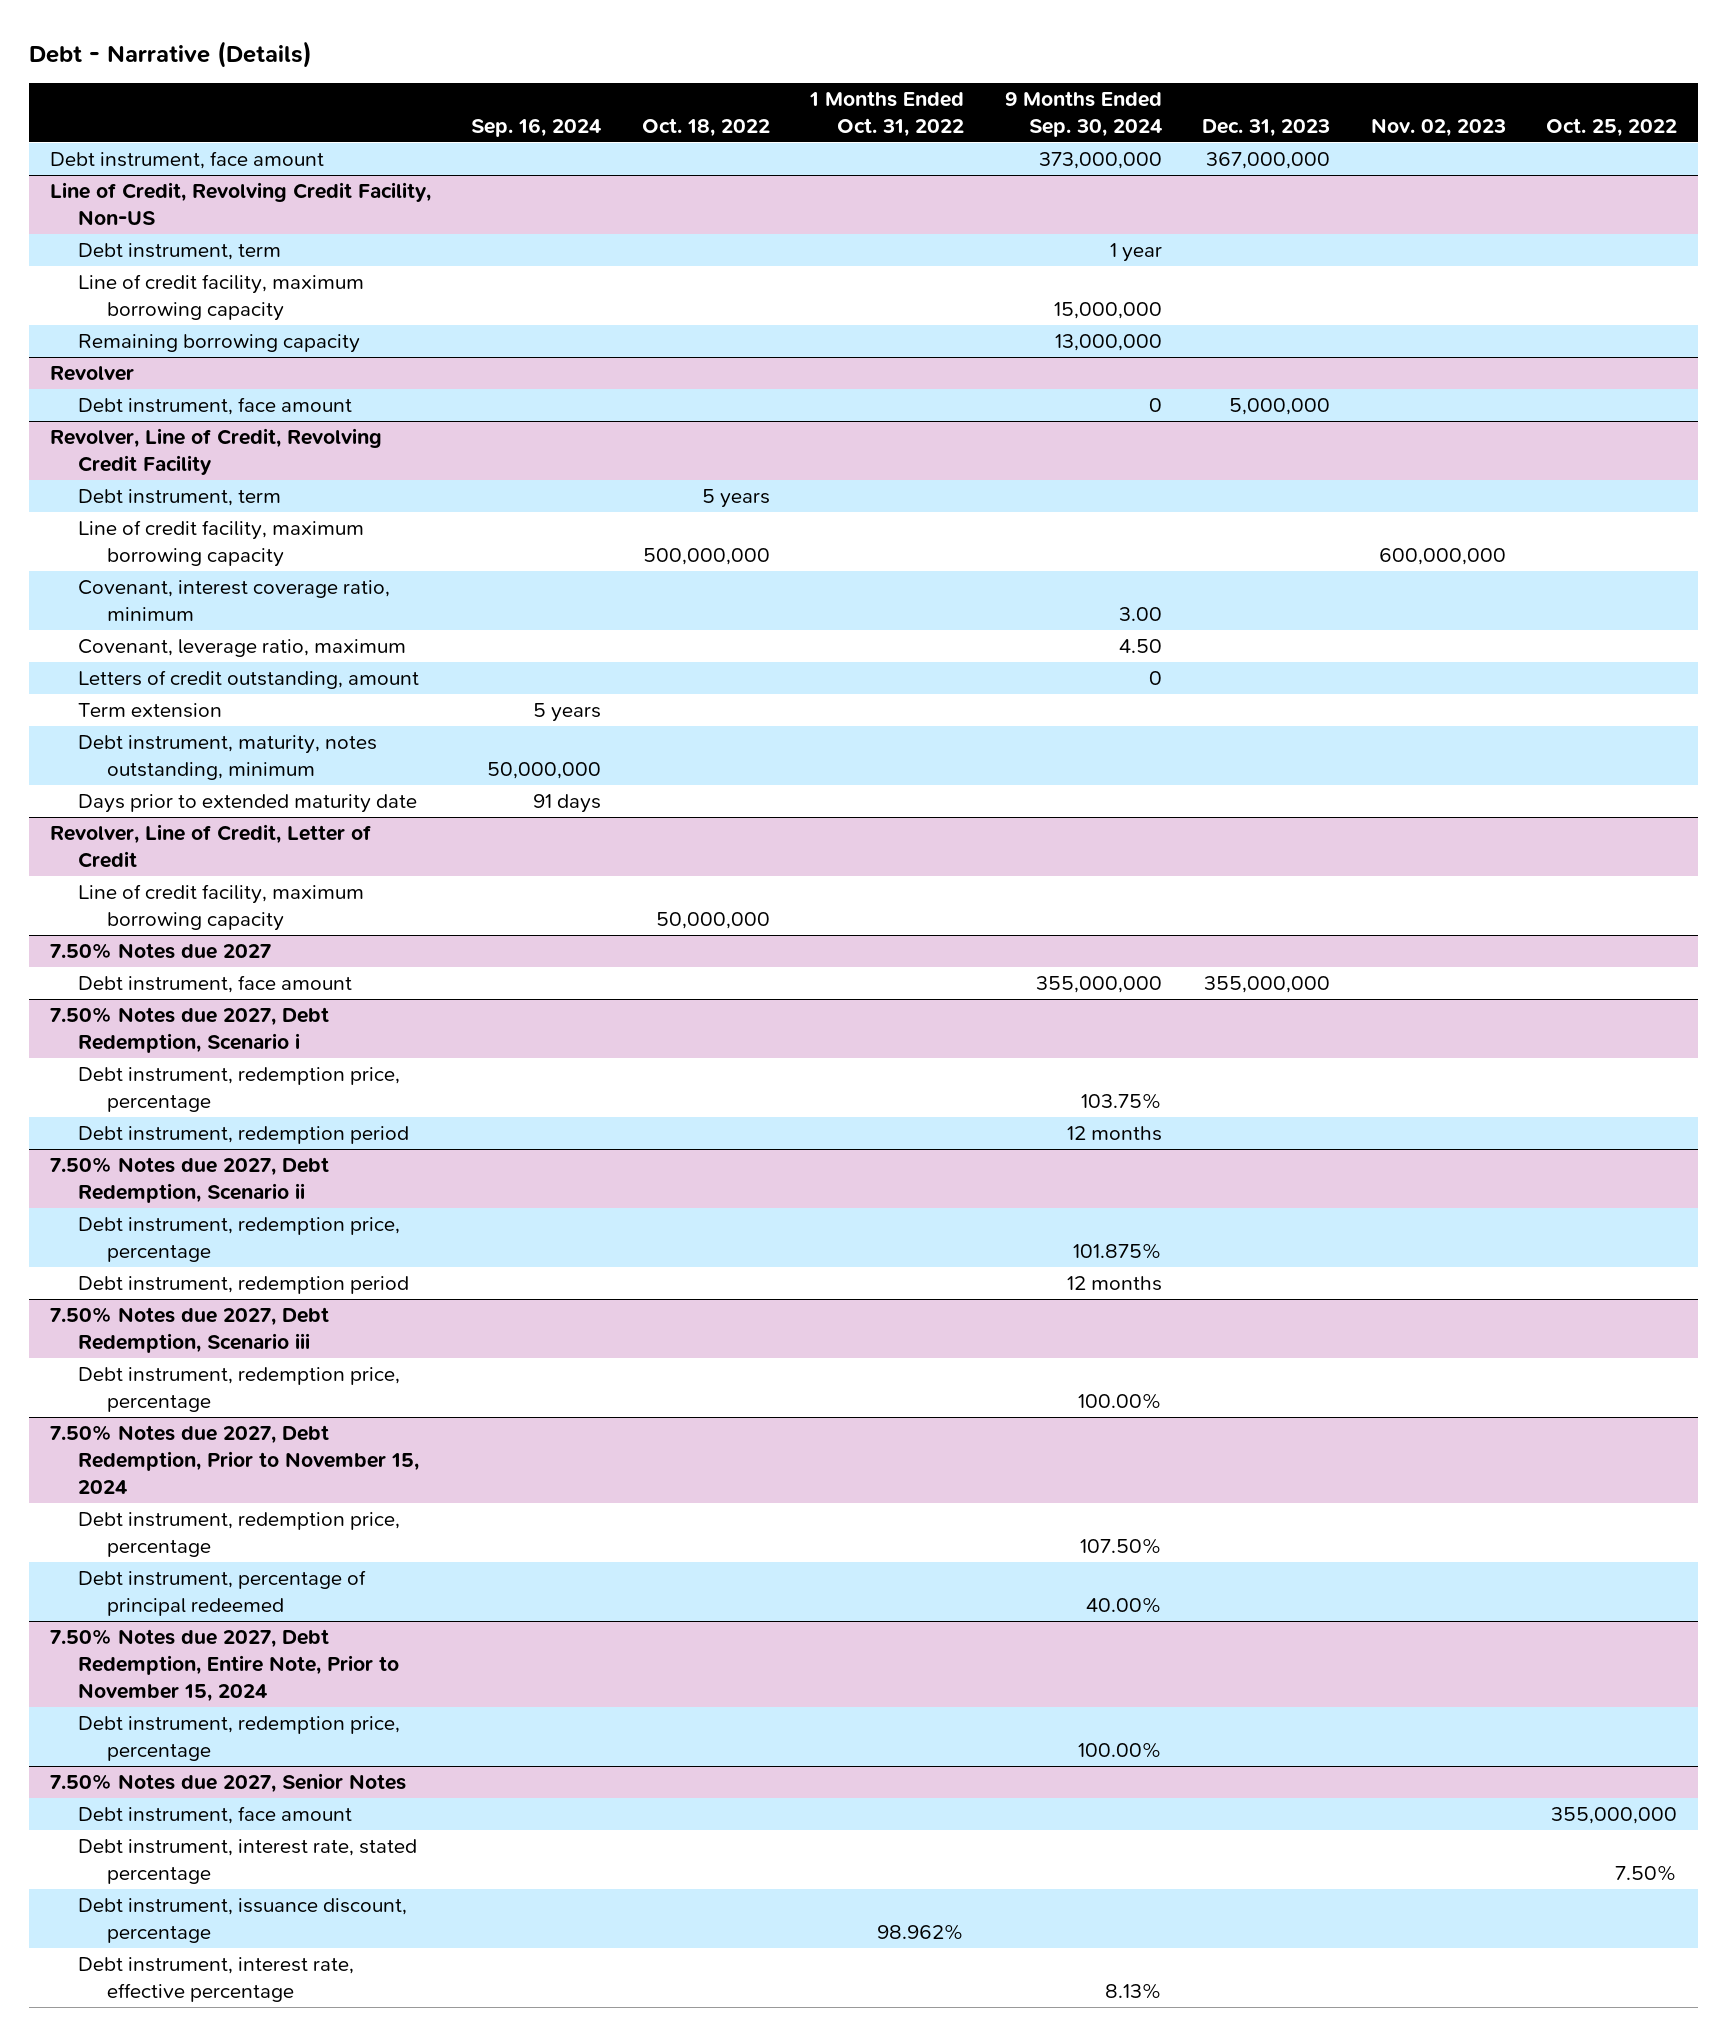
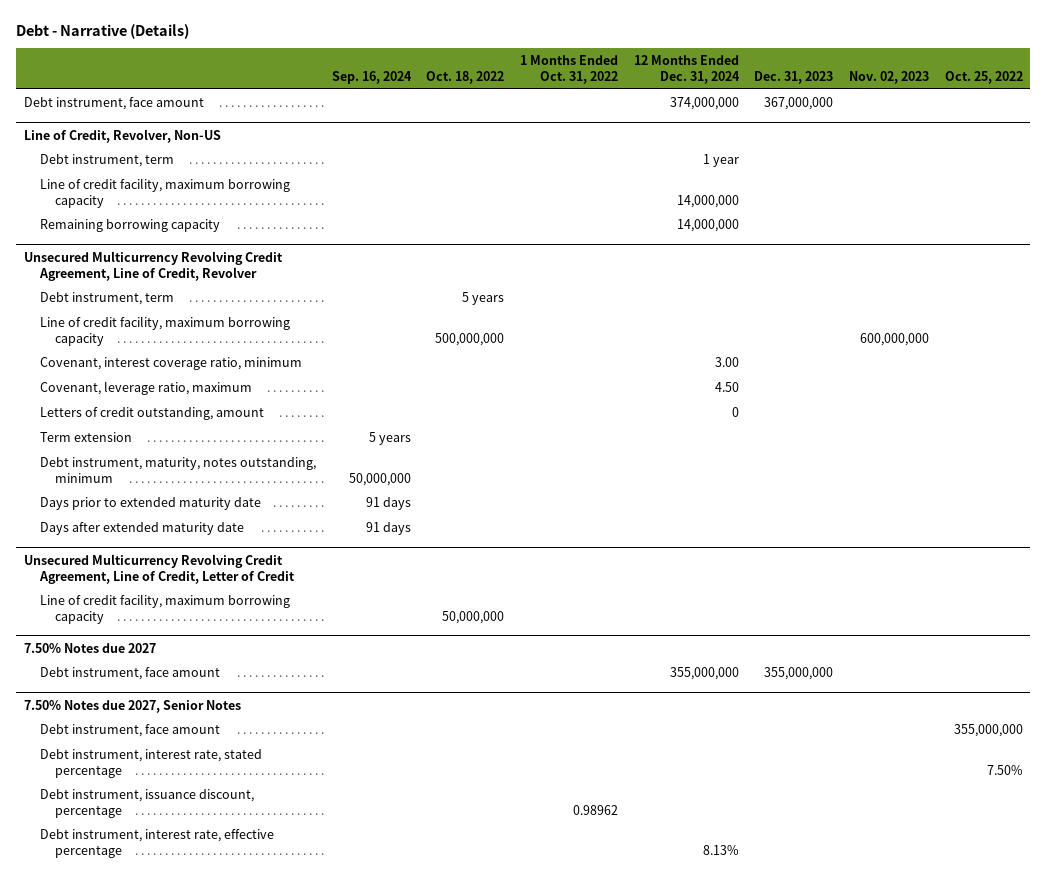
[1004,91,1162,137] 9 Months Ended Sep. 30, 2024 -> none
none -> [633,55,740,84] 12 Months Ended Dec. 31, 2024
[49,182,431,225] Line of Credit, Revolving Credit Facility, Non-US -> [24,128,222,143] Line of Credit, Revolver, Non-US
[49,366,134,382] Revolver -> none
[78,397,353,416] Debt instrument, face amount -> none
[49,428,382,475] Revolver, Line of Credit, Revolving Credit Facility -> [24,250,284,281] Unsecured Multicurrency Revolving Credit Agreement, Line of Credit, Revolver
none -> [39,521,244,535] Days after extended maturity date
[49,824,372,868] Revolver, Line of Credit, Letter of Credit -> [24,553,295,584] Unsecured Multicurrency Revolving Credit Agreement, Line of Credit, Letter of Credit
[49,1007,329,1053] 7.50% Notes due 2027, Debt Redemption, Scenario i -> none
[78,1067,401,1112] Debt instrument, redemption price, percentage -> none
[78,1126,410,1145] Debt instrument, redemption period -> none
[49,1157,329,1203] 7.50% Notes due 2027, Debt Redemption, Scenario ii -> none
[78,1217,401,1262] Debt instrument, redemption price, percentage -> none
[78,1276,410,1295] Debt instrument, redemption period -> none
[49,1307,329,1353] 7.50% Notes due 2027, Debt Redemption, Scenario iii -> none
[78,1367,401,1412] Debt instrument, redemption price, percentage -> none
[49,1425,420,1494] 7.50% Notes due 2027, Debt Redemption, Prior to November 15, 2024 -> none
[78,1512,401,1557] Debt instrument, redemption price, percentage -> none
[78,1570,367,1616] Debt instrument, percentage of principal redeemed -> none
[49,1629,400,1702] 7.50% Notes due 2027, Debt Redemption, Entire Note, Prior to November 15, 2024 -> none
[78,1716,401,1761] Debt instrument, redemption price, percentage -> none
[877,1923,965,1940] 98.962% -> [572,804,618,815] 0.98962

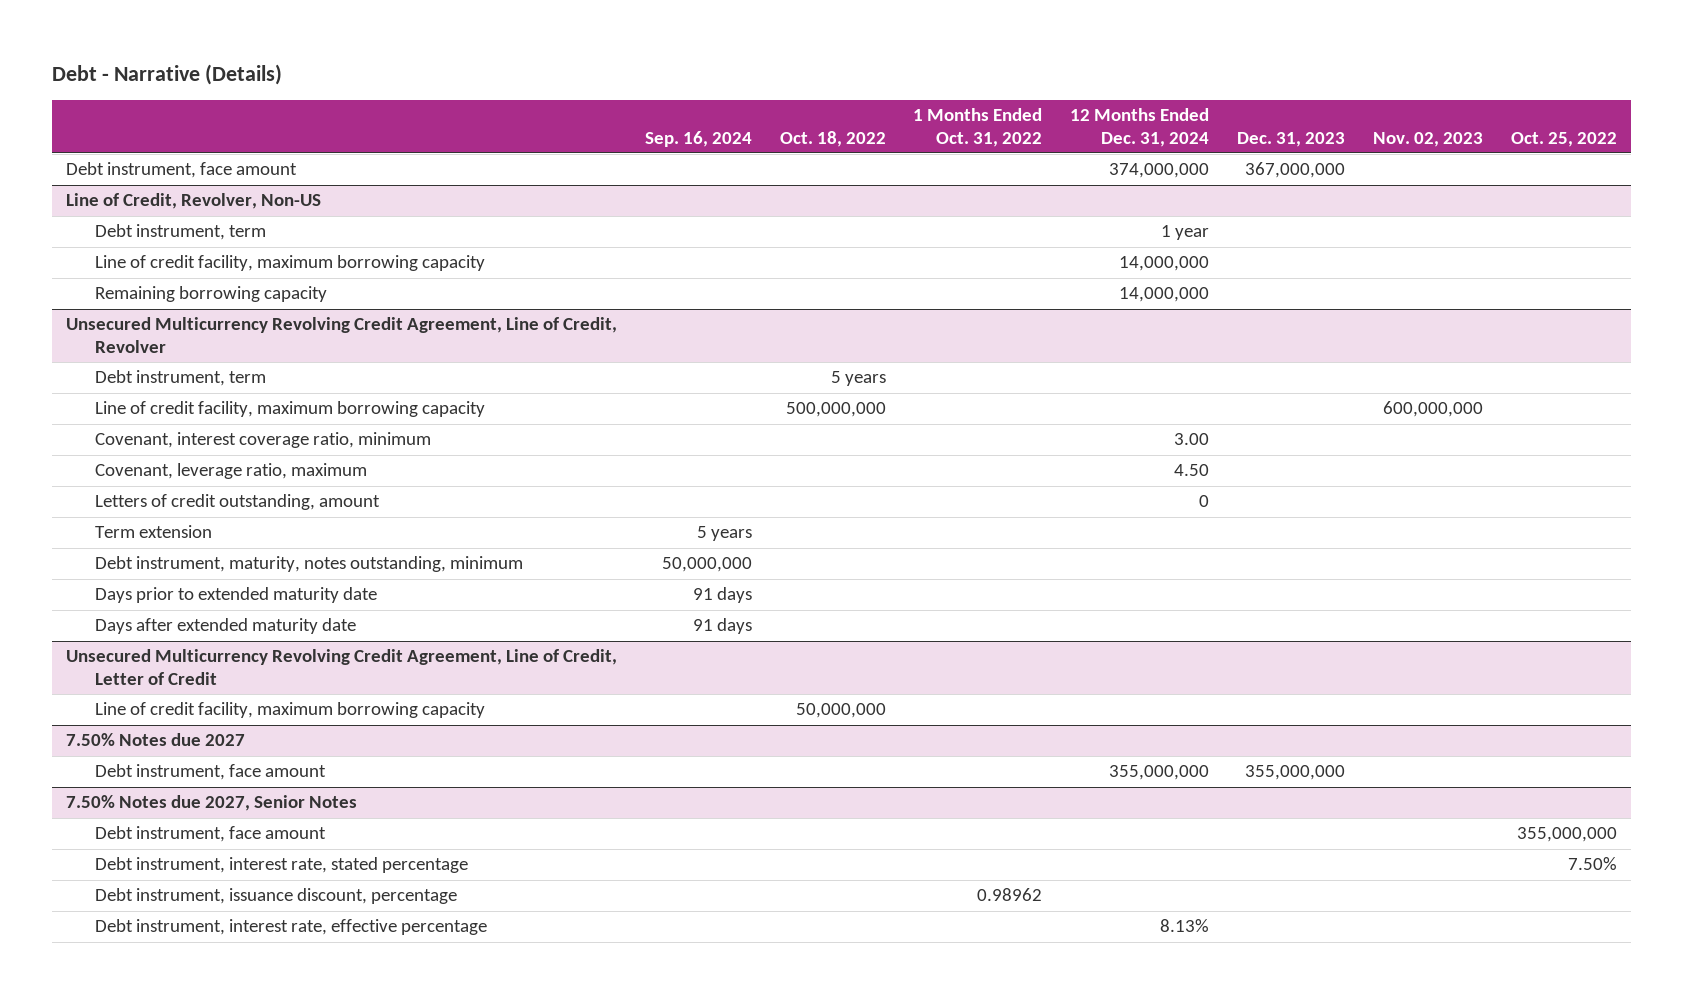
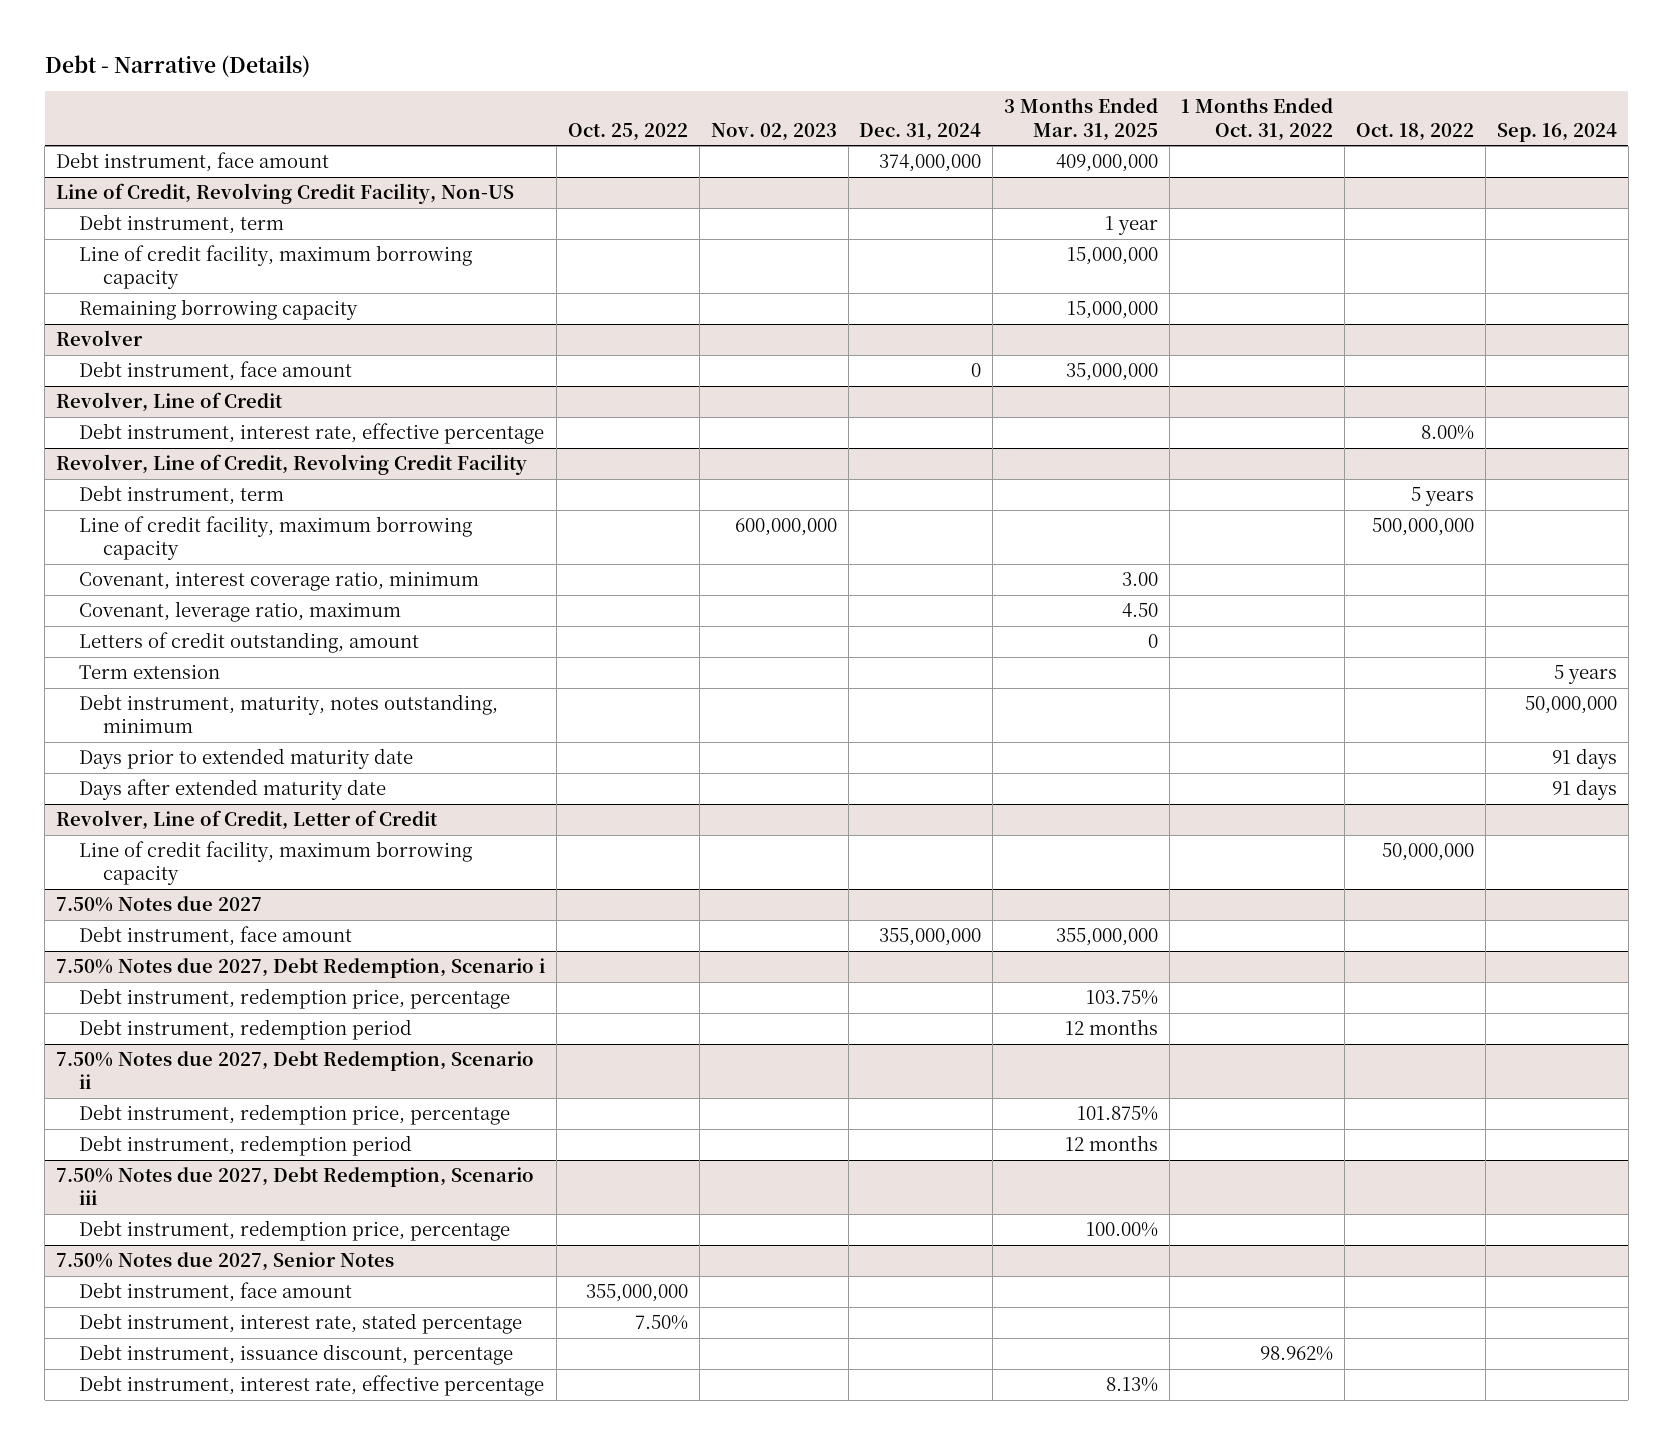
[1070,108,1210,147] 12 Months Ended Dec. 31, 2024 -> none
[1237,131,1346,147] Dec. 31, 2023 -> none
none -> [859,122,982,141] Dec. 31, 2024
none -> [1004,98,1159,141] 3 Months Ended Mar. 31, 2025
[94,224,266,241] Debt instrument, term -> none
[94,255,485,272] Line of credit facility, maximum borrowing capacity -> none
[94,286,327,303] Remaining borrowing capacity -> none
none -> [55,183,514,205] Line of Credit, Revolving Credit Facility, Non-US
none -> [79,214,285,235] Debt instrument, term
none -> [79,245,473,290] Line of credit facility, maximum borrowing capacity
none -> [79,299,359,321] Remaining borrowing capacity
none -> [55,330,143,347] Revolver
none -> [79,361,353,382] Debt instrument, face amount
[65,193,321,210] Line of Credit, Revolver, Non-US -> [55,392,283,413] Revolver, Line of Credit
none -> [79,423,545,445] Debt instrument, interest rate, effective percentage
[65,317,617,353] Unsecured Multicurrency Revolving Credit Agreement, Line of Credit, Revolver -> [55,454,527,476] Revolver, Line of Credit, Revolving Credit Facility
[65,649,617,685] Unsecured Multicurrency Revolving Credit Agreement, Line of Credit, Letter of Credit -> [55,810,438,831] Revolver, Line of Credit, Letter of Credit
none -> [55,958,545,979] 7.50% Notes due 2027, Debt Redemption, Scenario i
none -> [79,988,511,1010] Debt instrument, redemption price, percentage
none -> [79,1019,413,1041] Debt instrument, redemption period
none -> [55,1051,534,1090] 7.50% Notes due 2027, Debt Redemption, Scenario ii
none -> [79,1104,511,1126] Debt instrument, redemption price, percentage
none -> [79,1135,413,1157] Debt instrument, redemption period
none -> [55,1167,534,1206] 7.50% Notes due 2027, Debt Redemption, Scenario iii
none -> [79,1220,511,1242] Debt instrument, redemption price, percentage
[977,888,1043,902] 0.98962 -> [1260,1346,1334,1362] 98.962%

